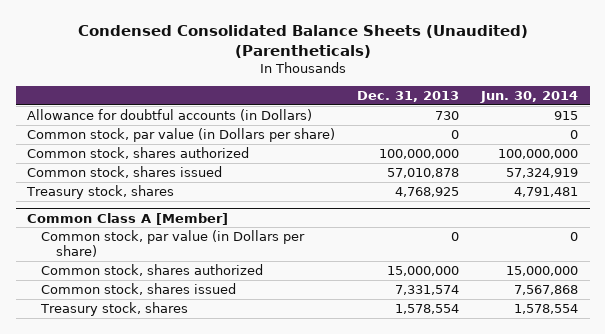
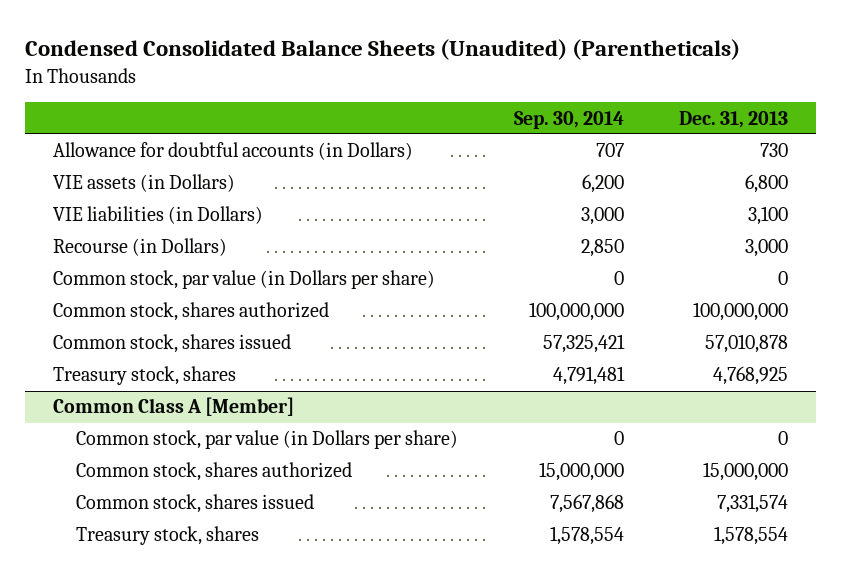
[480,91,579,104] Jun. 30, 2014 -> none
none -> [513,110,624,129] Sep. 30, 2014
none -> [53,174,236,193] VIE assets (in Dollars)
none -> [53,206,264,225] VIE liabilities (in Dollars)
none -> [53,238,228,257] Recourse (in Dollars)

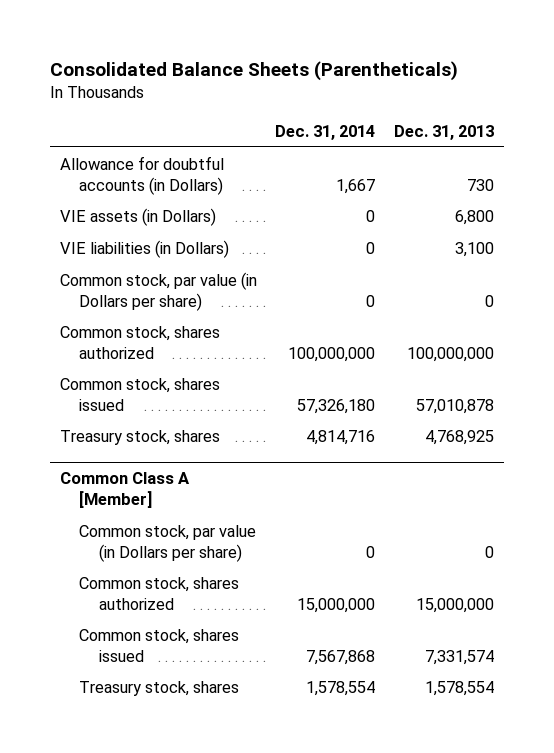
[25,38,741,60] Condensed Consolidated Balance Sheets (Unaudited) (Parentheticals) -> [50,60,459,81] Consolidated Balance Sheets (Parentheticals)
[513,110,624,129] Sep. 30, 2014 -> none
none -> [275,124,376,140] Dec. 31, 2014
[53,238,228,257] Recourse (in Dollars) -> none

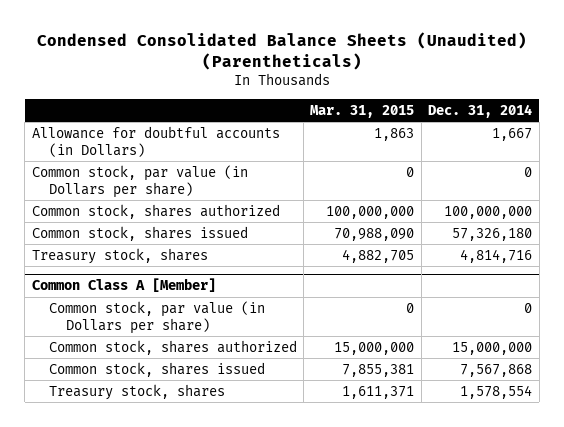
[50,60,459,81] Consolidated Balance Sheets (Parentheticals) -> [36,31,527,71] Condensed Consolidated Balance Sheets (Unaudited) (Parentheticals)
[394,124,495,140] Dec. 31, 2013 -> none
none -> [310,104,415,118] Mar. 31, 2015
[59,207,216,226] VIE assets (in Dollars) -> none
[59,239,229,258] VIE liabilities (in Dollars) -> none

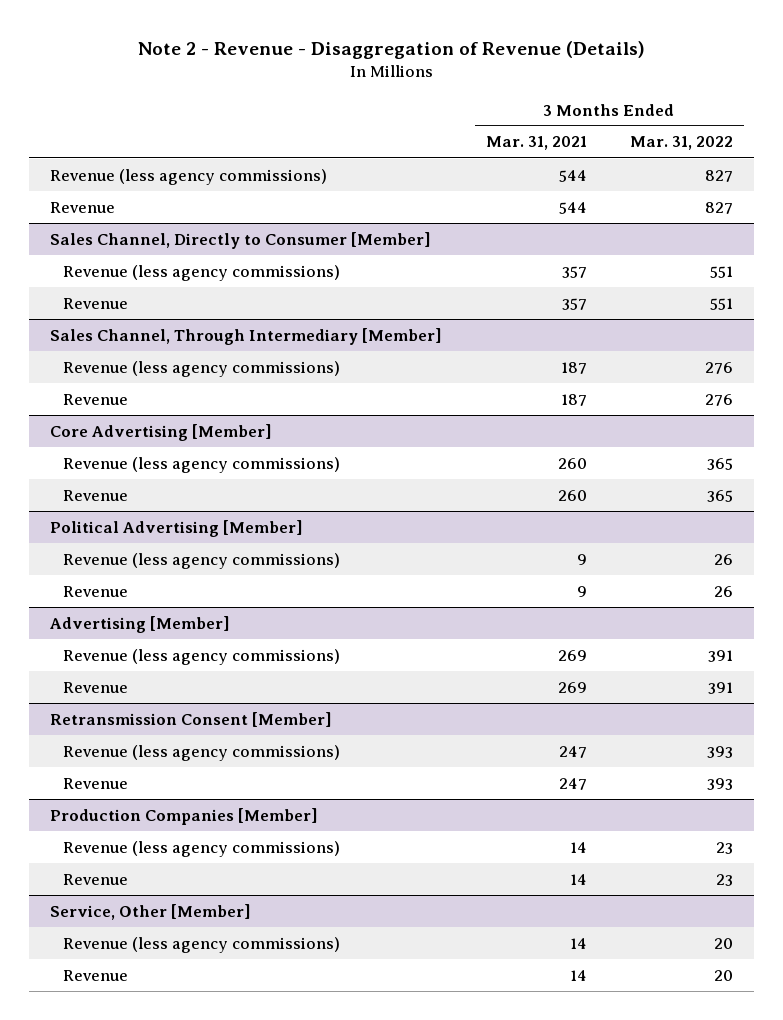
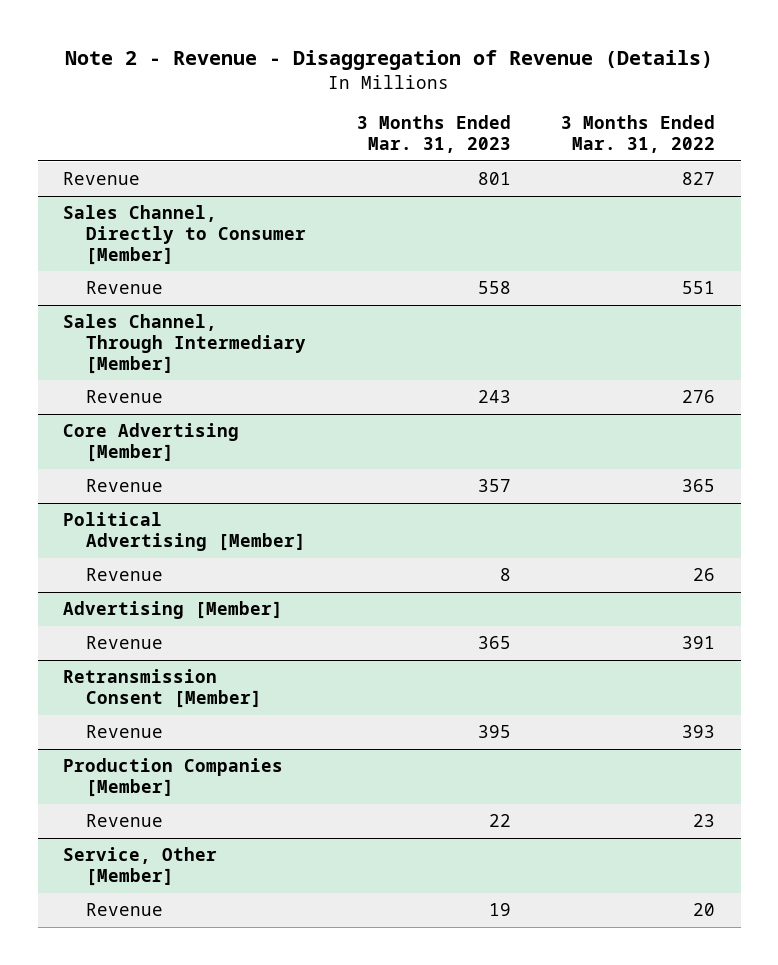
[485,136,587,151] Mar. 31, 2021 -> none
none -> [356,115,511,153] 3 Months Ended Mar. 31, 2023
[50,168,328,185] Revenue (less agency commissions) -> none
[63,264,341,281] Revenue (less agency commissions) -> none
[63,360,341,377] Revenue (less agency commissions) -> none
[63,456,341,473] Revenue (less agency commissions) -> none
[63,552,341,569] Revenue (less agency commissions) -> none
[63,648,341,665] Revenue (less agency commissions) -> none
[63,744,341,761] Revenue (less agency commissions) -> none
[63,840,341,857] Revenue (less agency commissions) -> none
[63,936,341,953] Revenue (less agency commissions) -> none

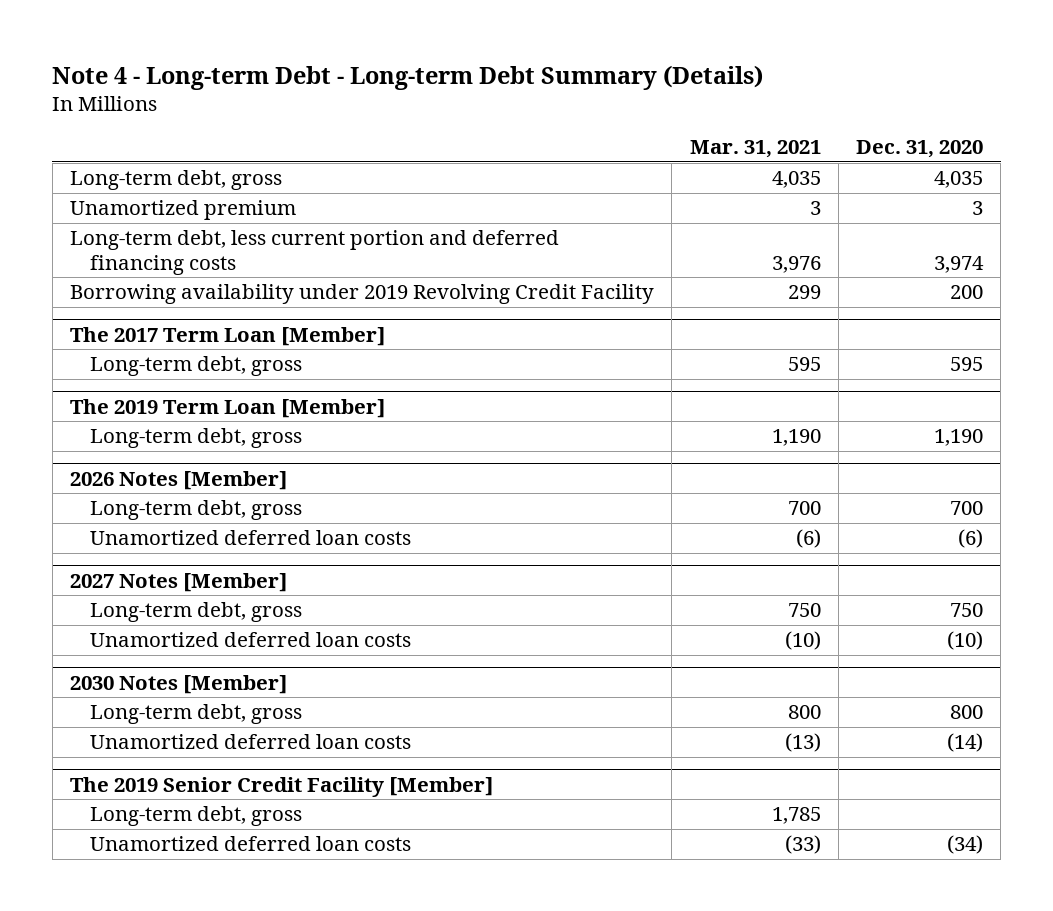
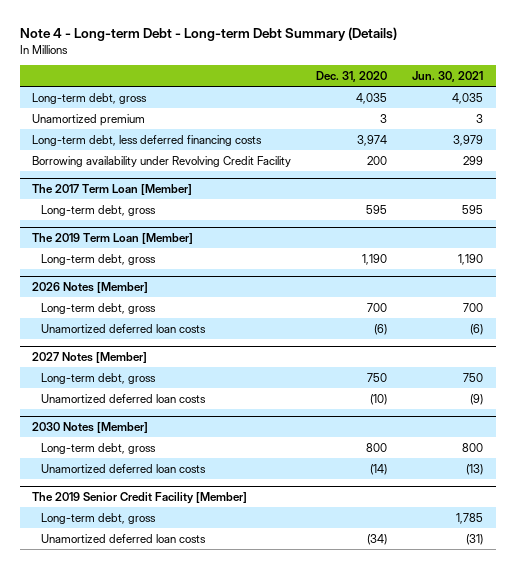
[689,140,821,159] Mar. 31, 2021 -> none
none -> [412,71,484,83] Jun. 30, 2021
[70,230,560,275] Long-term debt, less current portion and deferred financing costs -> [32,134,263,146] Long-term debt, less deferred financing costs
[70,284,655,305] Borrowing availability under 2019 Revolving Credit Facility -> [32,155,292,167] Borrowing availability under Revolving Credit Facility

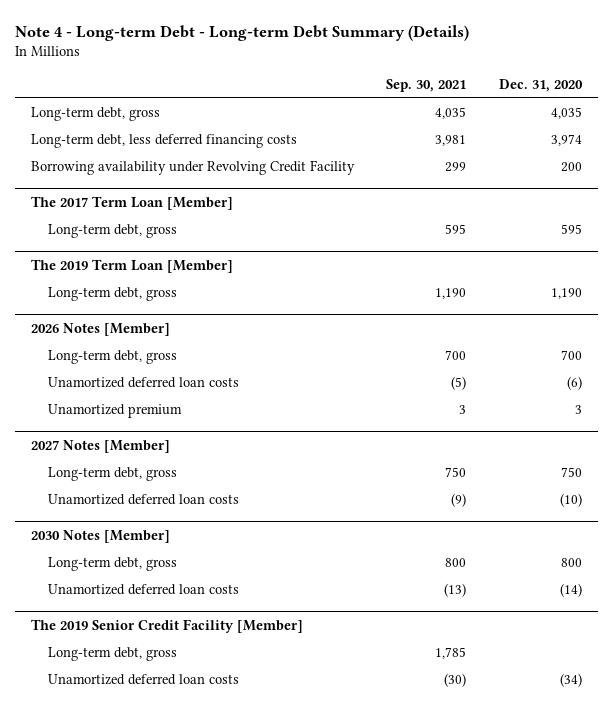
[412,71,484,83] Jun. 30, 2021 -> none
none -> [386,79,467,93] Sep. 30, 2021
[32,113,146,126] Unamortized premium -> none
none -> [48,404,183,419] Unamortized premium

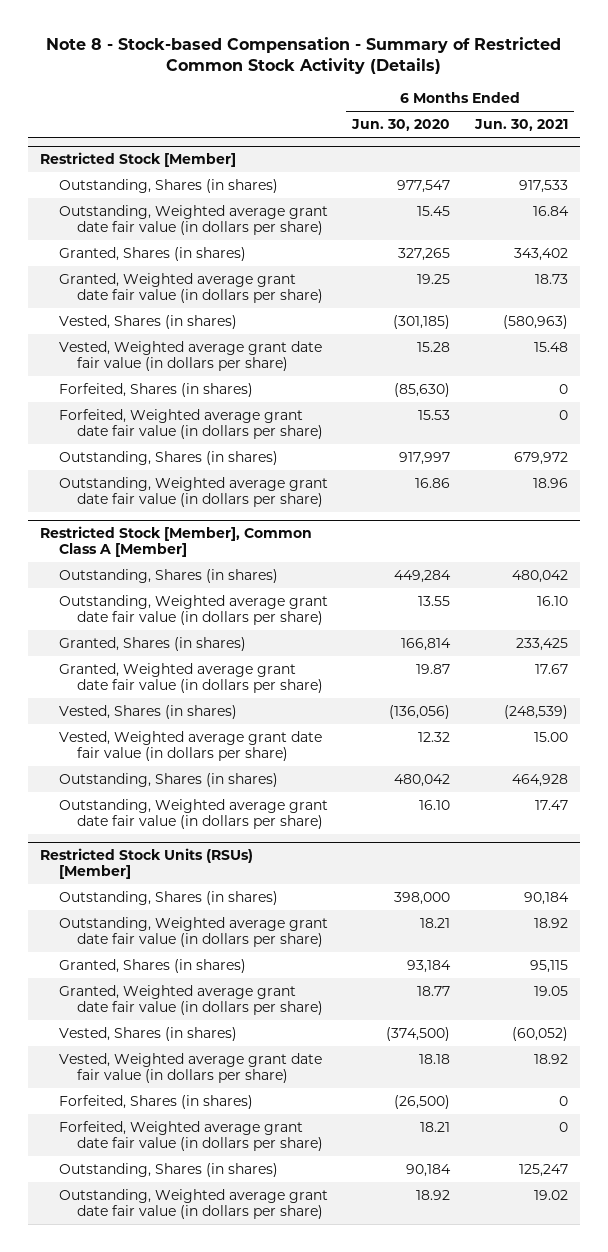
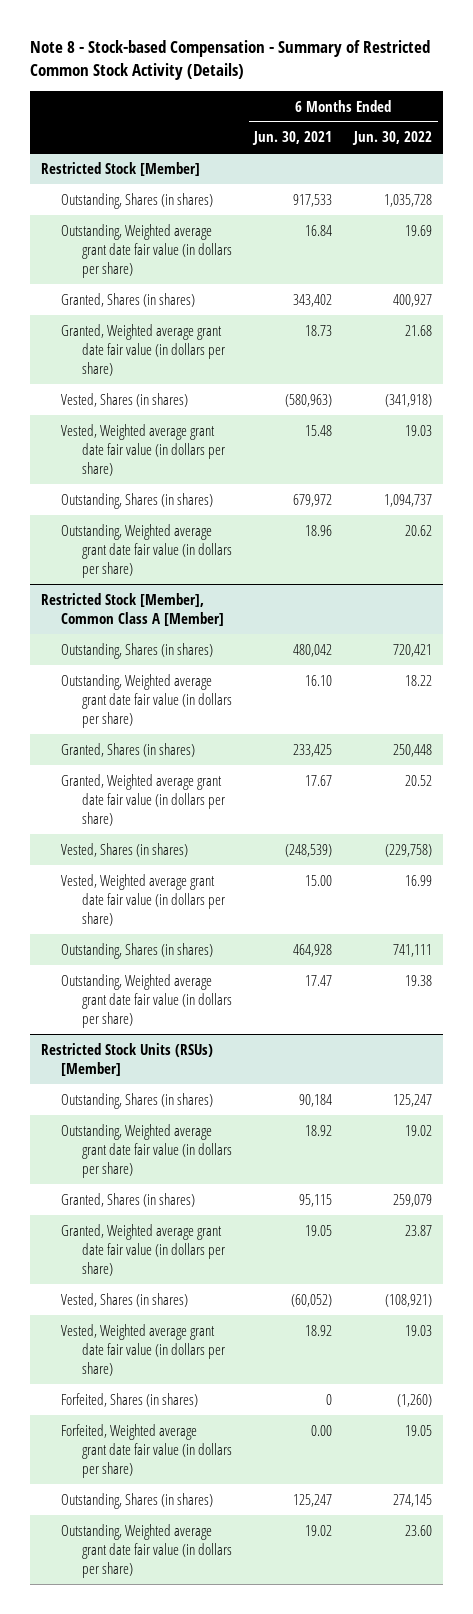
[351,119,451,132] Jun. 30, 2020 -> none
none -> [352,131,433,146] Jun. 30, 2022
[58,382,253,397] Forfeited, Shares (in shares) -> none
[58,408,324,440] Forfeited, Weighted average grant date fair value (in dollars per share) -> none
[559,1121,569,1132] 0 -> [311,1424,333,1436] 0.00

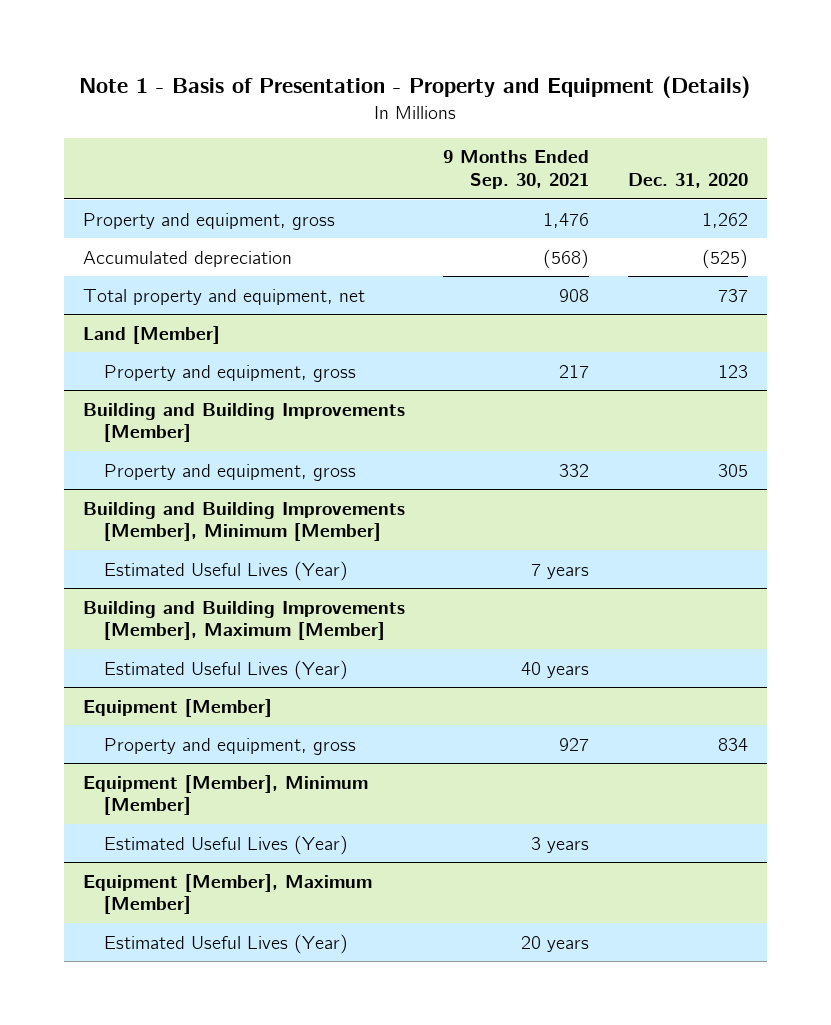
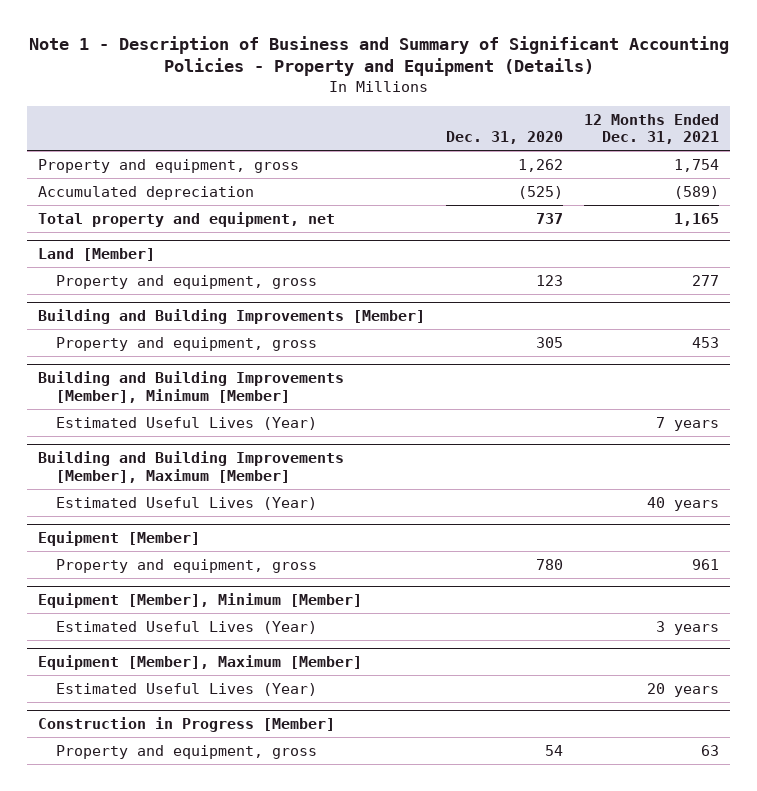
[79,76,751,99] Note 1 - Basis of Presentation - Property and Equipment (Details) -> [28,35,729,77] Note 1 - Description of Business and Summary of Significant Accounting Policies - Property and Equipment (Details)
[443,150,590,190] 9 Months Ended Sep. 30, 2021 -> none
none -> [584,114,720,145] 12 Months Ended Dec. 31, 2021
[717,737,748,751] 834 -> [536,558,564,570] 780
none -> [37,717,335,733] Construction in Progress [Member]
none -> [56,744,318,759] Property and equipment, gross

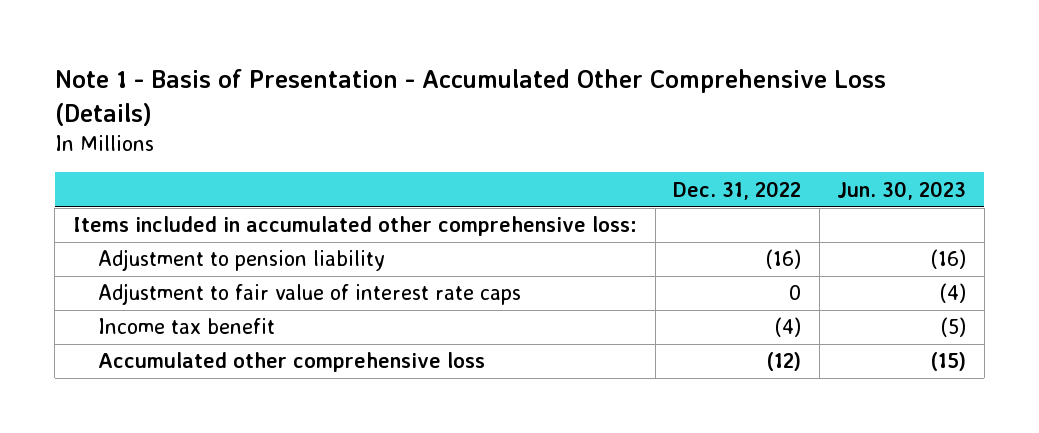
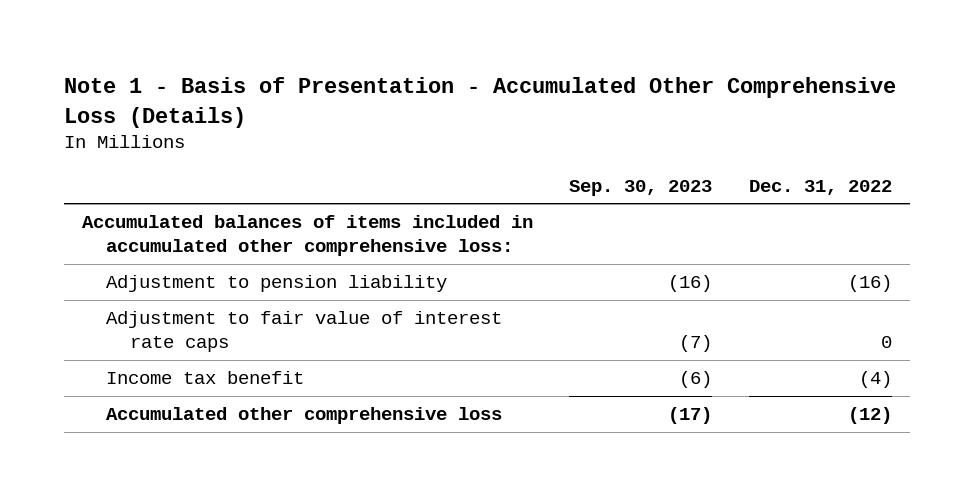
[837,180,967,200] Jun. 30, 2023 -> none
none -> [569,179,713,196] Sep. 30, 2023
[73,216,638,237] Items included in accumulated other comprehensive loss: -> [81,215,533,256] Accumulated balances of items included in accumulated other comprehensive loss:

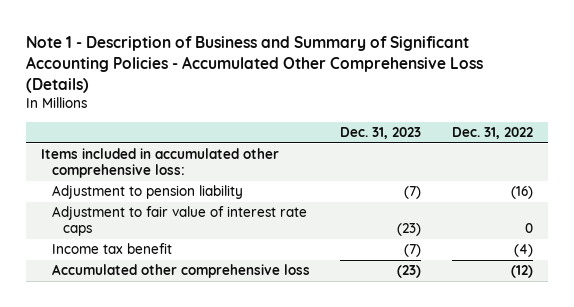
[63,77,896,128] Note 1 - Basis of Presentation - Accumulated Other Comprehensive Loss (Details) -> [26,35,484,93] Note 1 - Description of Business and Summary of Significant Accounting Policies - Accumulated Other Comprehensive Loss (Details)
[569,179,713,196] Sep. 30, 2023 -> none
none -> [340,127,422,140] Dec. 31, 2023
[81,215,533,256] Accumulated balances of items included in accumulated other comprehensive loss: -> [41,148,280,179] Items included in accumulated other comprehensive loss:

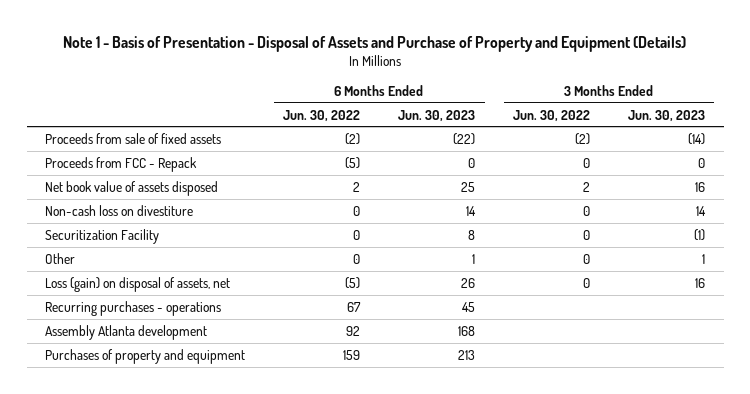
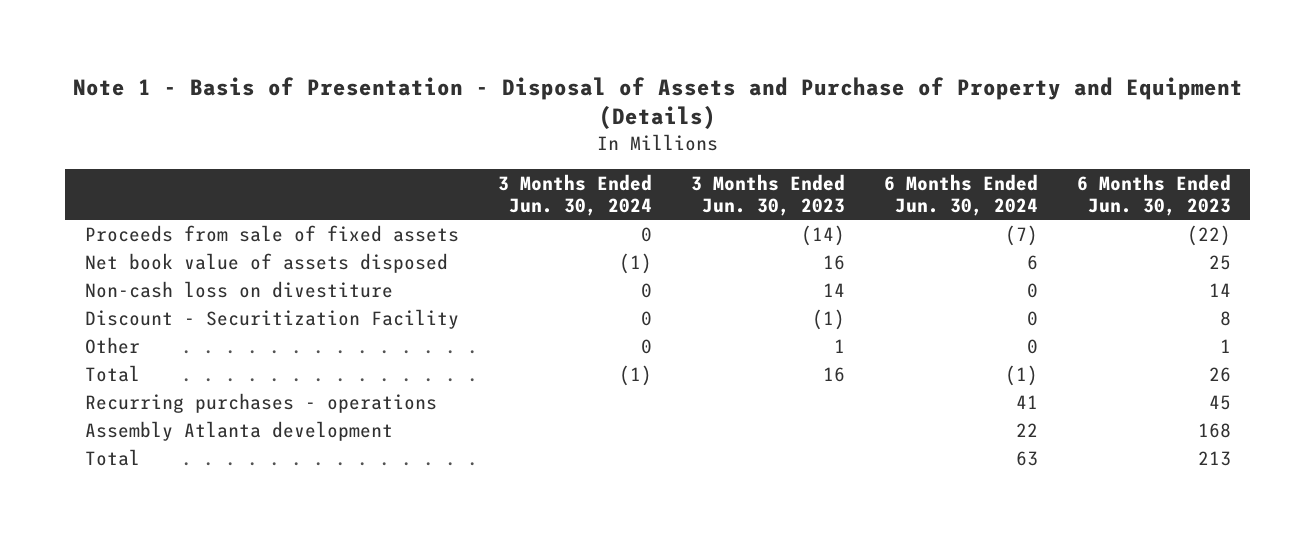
[283,109,361,122] Jun. 30, 2022 -> none
[512,109,590,122] Jun. 30, 2022 -> none
none -> [497,173,652,217] 3 Months Ended Jun. 30, 2024
none -> [883,173,1038,217] 6 Months Ended Jun. 30, 2024
[45,156,198,172] Proceeds from FCC - Repack -> none
[45,228,160,244] Securitization Facility -> [84,308,459,329] Discount - Securitization Facility
[45,276,231,292] Loss (gain) on disposal of assets, net -> [84,364,140,382] Total
[45,348,246,364] Purchases of property and equipment -> [84,448,140,466] Total

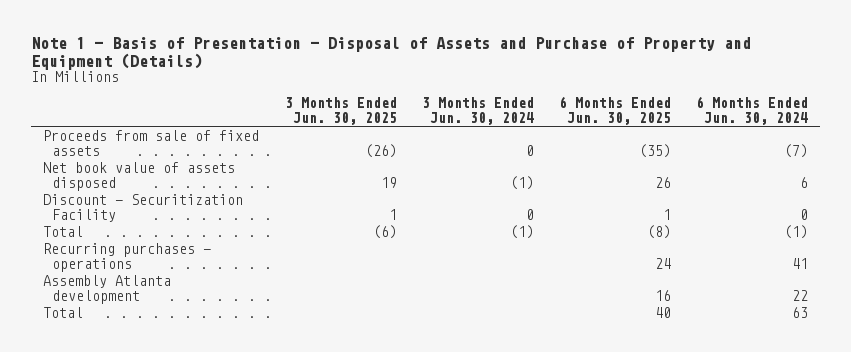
[690,173,845,217] 3 Months Ended Jun. 30, 2023 -> none
[1076,173,1231,217] 6 Months Ended Jun. 30, 2023 -> none
none -> [284,96,397,125] 3 Months Ended Jun. 30, 2025
none -> [558,95,671,125] 6 Months Ended Jun. 30, 2025
[84,280,393,298] Non-cash loss on divestiture -> none
[84,336,140,354] Other -> none

